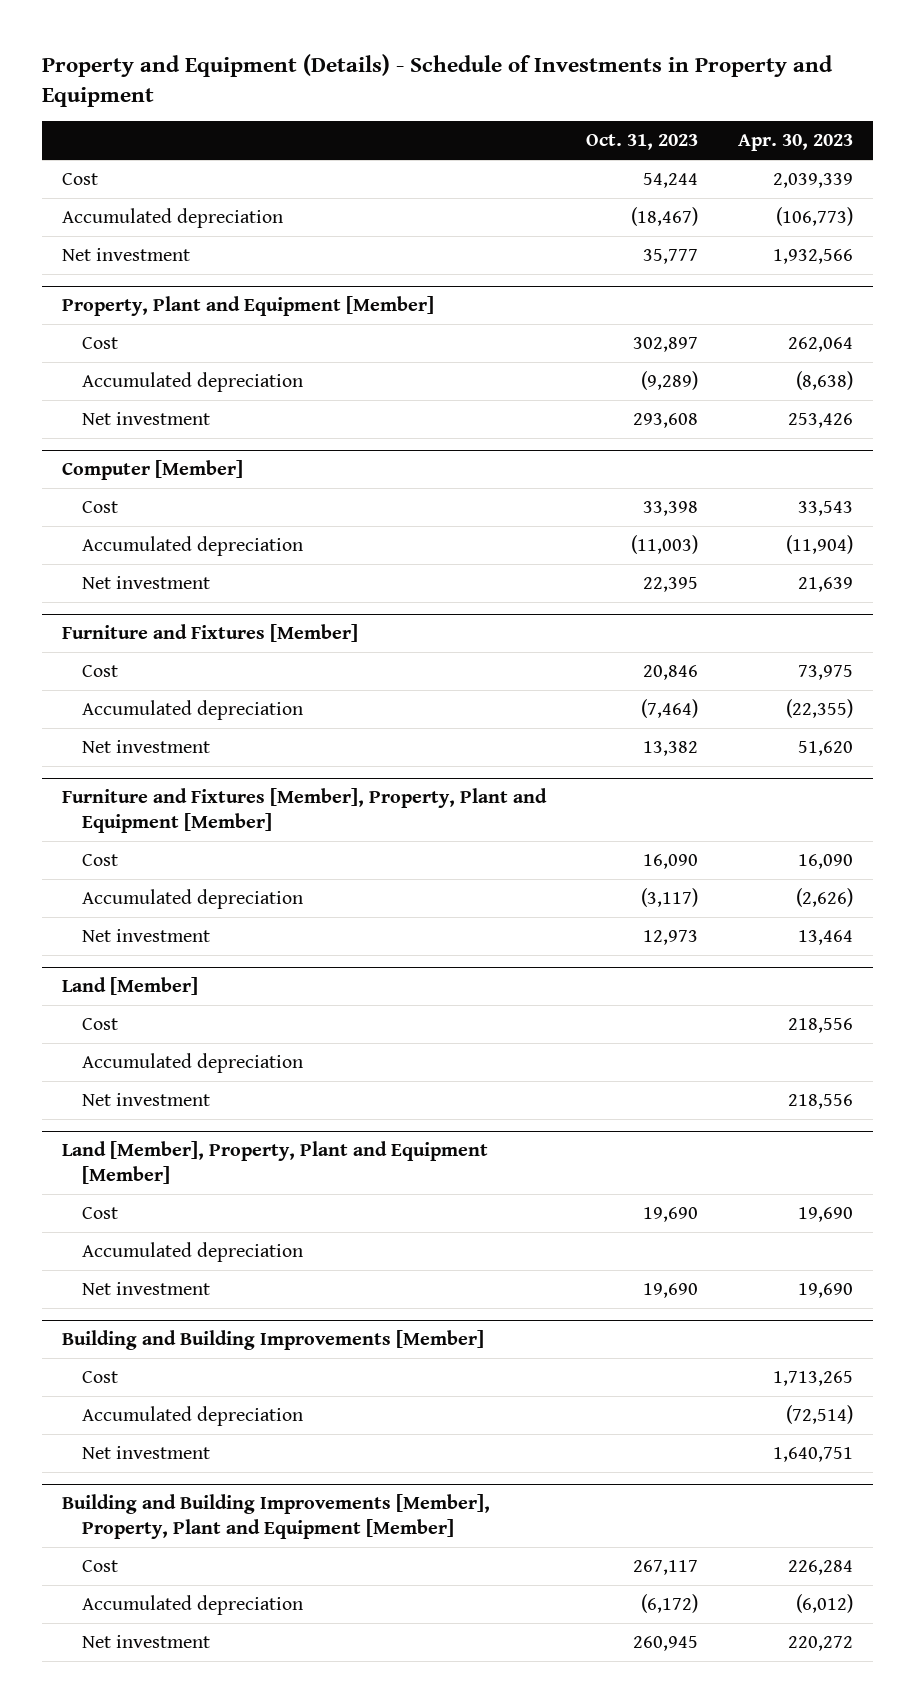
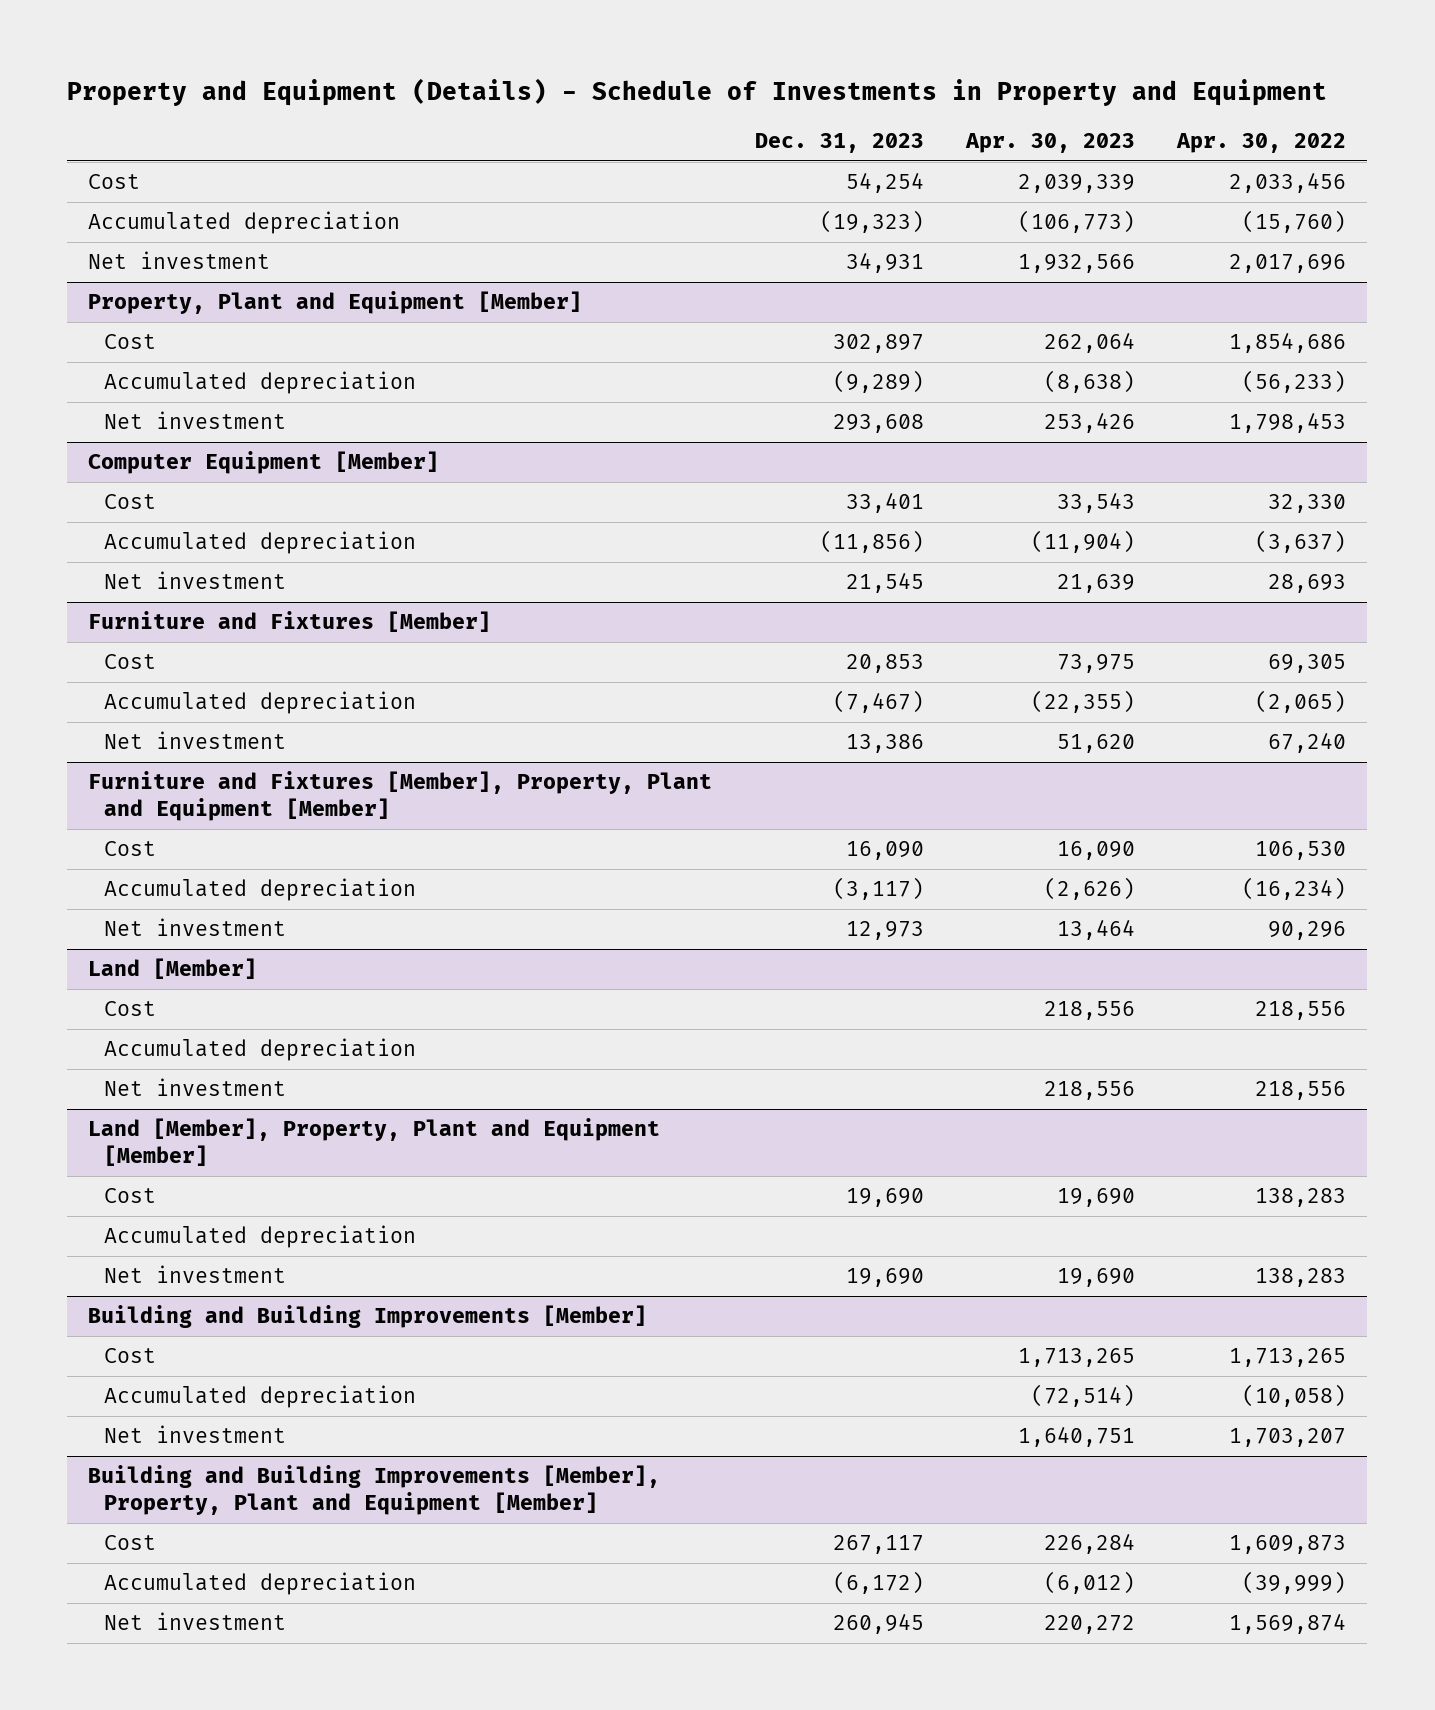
[585,134,698,151] Oct. 31, 2023 -> none
none -> [754,133,924,154] Dec. 31, 2023
none -> [1176,133,1347,154] Apr. 30, 2022
[61,460,243,481] Computer [Member] -> [88,451,440,475] Computer Equipment [Member]

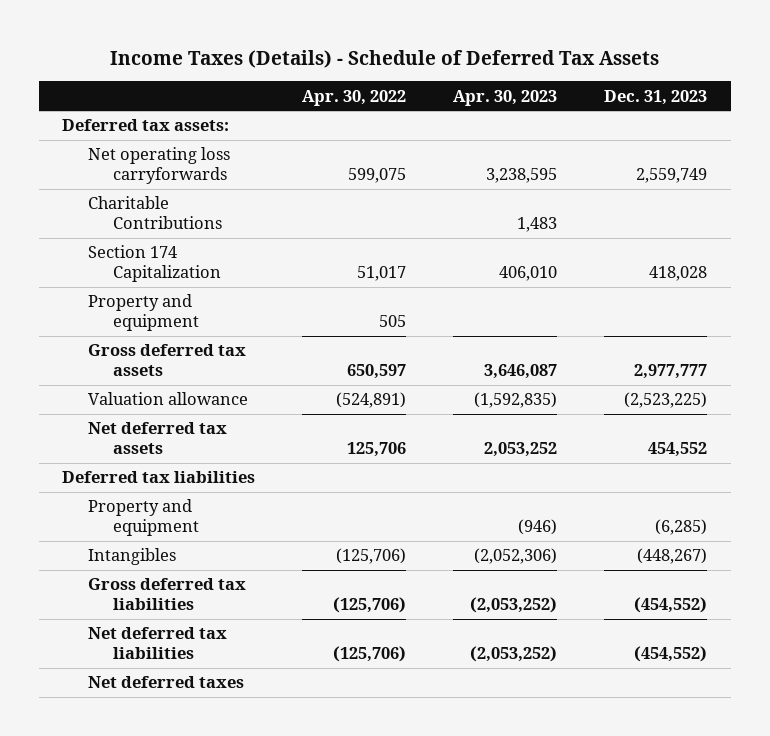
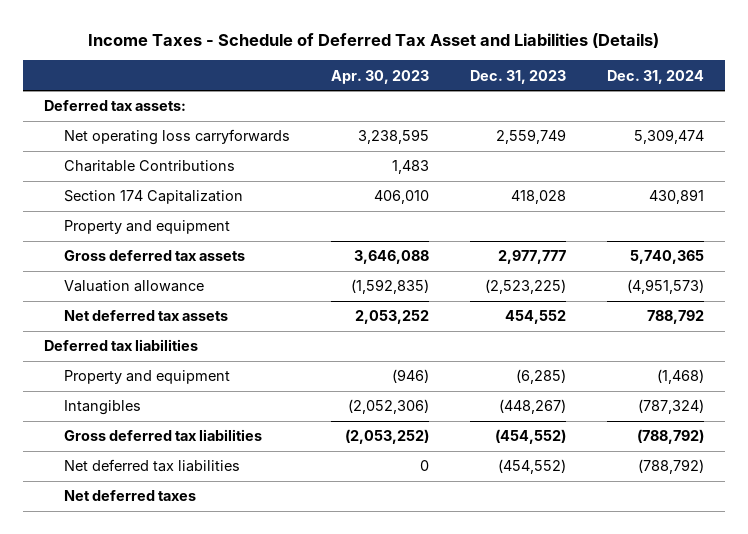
[109,49,659,68] Income Taxes (Details) - Schedule of Deferred Tax Assets -> [88,32,660,48] Income Taxes - Schedule of Deferred Tax Asset and Liabilities (Details)
[302,89,407,106] Apr. 30, 2022 -> none
none -> [607,69,705,84] Dec. 31, 2024
[484,364,558,380] 3,646,087 -> [353,250,429,265] 3,646,088
[470,646,558,663] (2,053,252) -> [419,460,429,472] 0

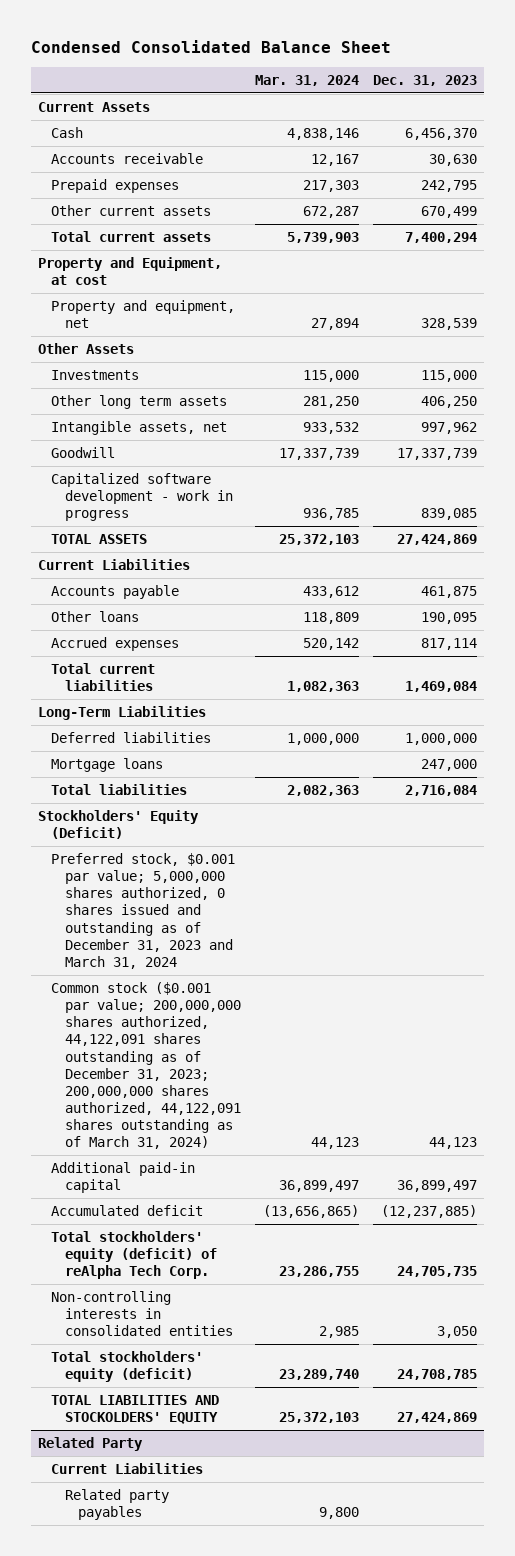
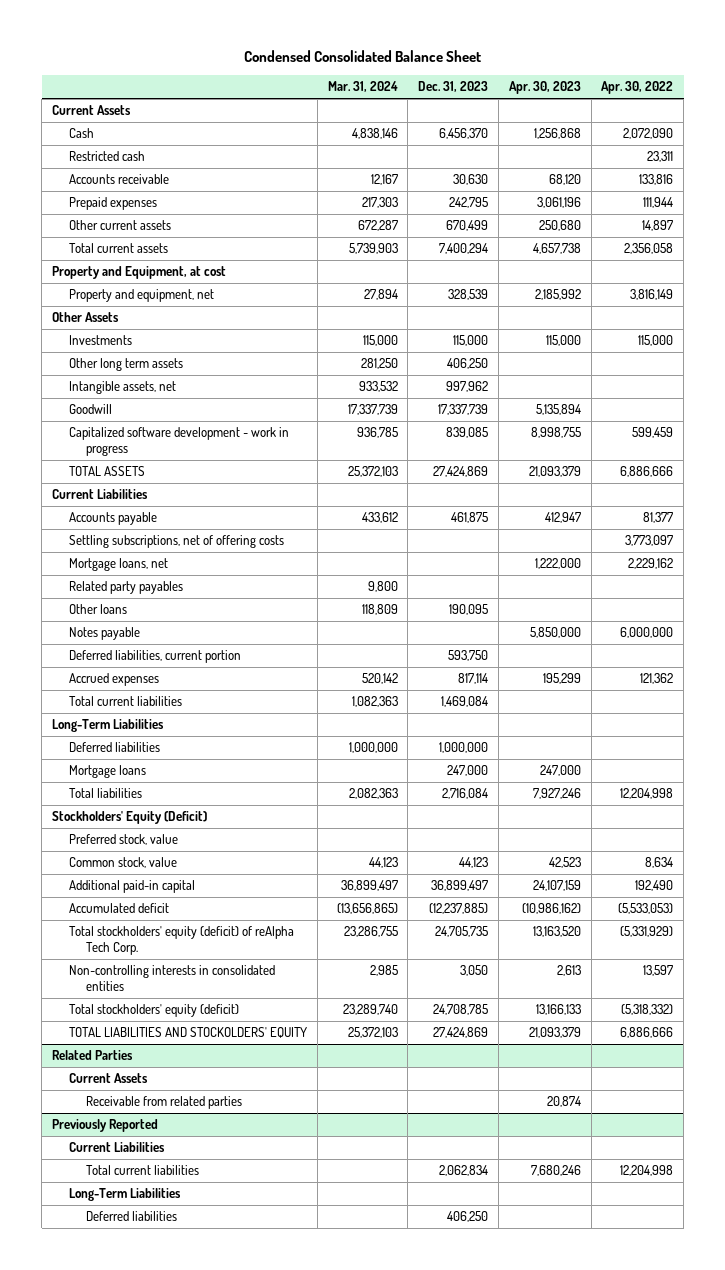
none -> [508,81,581,95] Apr. 30, 2023
none -> [601,81,674,95] Apr. 30, 2022
none -> [69,151,146,162] Restricted cash
none -> [69,535,285,549] Settling subscriptions, net of offering costs
none -> [69,558,169,572] Mortgage loans, net
none -> [69,581,184,595] Related party payables
none -> [69,627,141,641] Notes payable
none -> [69,650,242,664] Deferred liabilities, current portion
[51,853,236,969] Preferred stock, $0.001 par value; 5,000,000 shares authorized, 0 shares issued and outstanding as of December 31, 2023 and March 31, 2024 -> [69,834,179,846] Preferred stock, value
[51,982,241,1149] Common stock ($0.001 par value; 200,000,000 shares authorized, 44,122,091 shares outstanding as of December 31, 2023; 200,000,000 shares authorized, 44,122,091 shares outstanding as of March 31, 2024) -> [69,857,178,869] Common stock, value
[37,1437,143,1452] Related Party -> [52,1050,134,1061] Related Parties
none -> [69,1073,149,1084] Current Assets
none -> [86,1096,243,1110] Receivable from related parties
none -> [52,1119,159,1133] Previously Reported
[64,1489,169,1521] Related party payables -> none
none -> [86,1165,200,1176] Total current liabilities
none -> [69,1188,182,1202] Long-Term Liabilities
none -> [86,1211,178,1222] Deferred liabilities

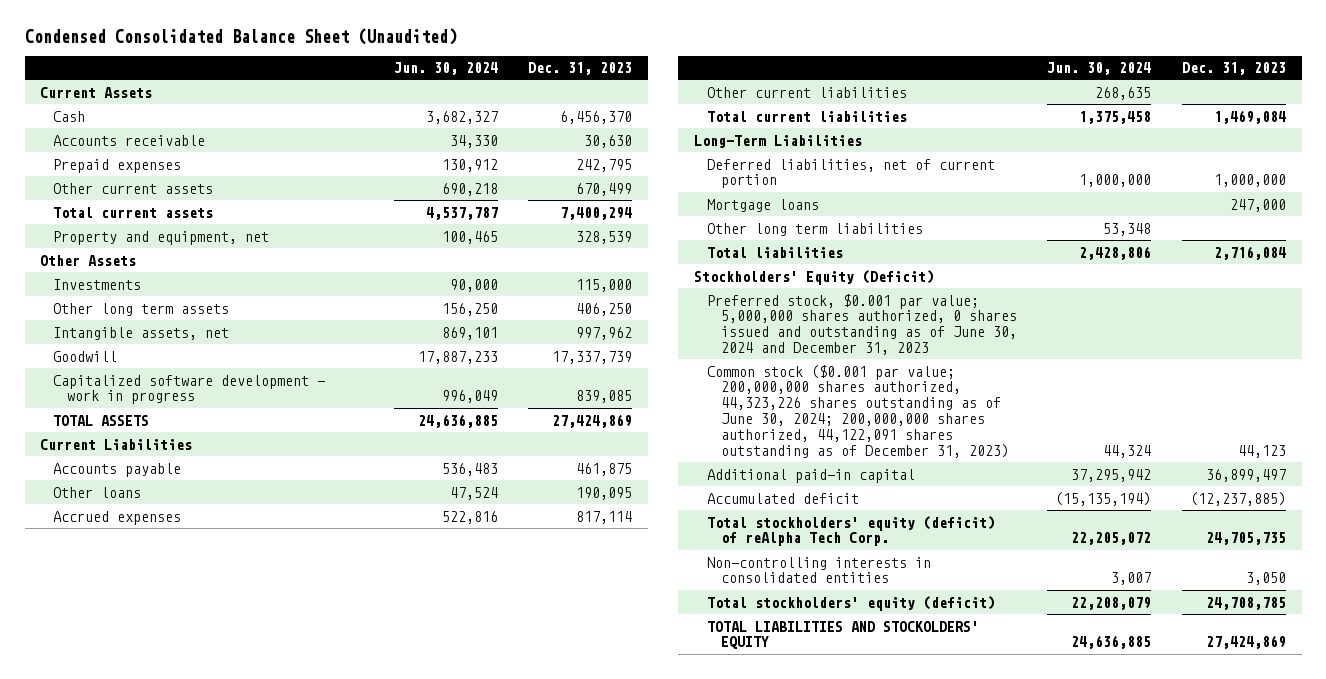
[243,50,481,63] Condensed Consolidated Balance Sheet -> [24,28,457,46] Condensed Consolidated Balance Sheet (Unaudited)
[327,81,398,93] Mar. 31, 2024 -> none
[508,81,581,95] Apr. 30, 2023 -> none
[601,81,674,95] Apr. 30, 2022 -> none
none -> [393,62,498,76] Jun. 30, 2024
[69,151,146,162] Restricted cash -> none
[52,266,227,280] Property and Equipment, at cost -> none
[69,535,285,549] Settling subscriptions, net of offering costs -> none
[69,558,169,572] Mortgage loans, net -> none
[69,581,184,595] Related party payables -> none
[69,627,141,641] Notes payable -> none
[69,650,242,664] Deferred liabilities, current portion -> none
none -> [707,86,908,98] Other current liabilities
[69,742,161,753] Deferred liabilities -> none
none -> [707,158,996,189] Deferred liabilities, net of current portion
none -> [707,222,924,236] Other long term liabilities
[69,834,179,846] Preferred stock, value -> [707,293,1017,355] Preferred stock, $0.001 par value; 5,000,000 shares authorized, 0 shares issued and outstanding as of June 30, 2024 and December 31, 2023
[69,857,178,869] Common stock, value -> [707,364,1009,458] Common stock ($0.001 par value; 200,000,000 shares authorized, 44,323,226 shares outstanding as of June 30, 2024; 200,000,000 shares authorized, 44,122,091 shares outstanding as of December 31, 2023)
[52,1050,134,1061] Related Parties -> none
[69,1073,149,1084] Current Assets -> none
[86,1096,243,1110] Receivable from related parties -> none
[52,1119,159,1133] Previously Reported -> none
[69,1142,166,1153] Current Liabilities -> none
[86,1165,200,1176] Total current liabilities -> none
[69,1188,182,1202] Long-Term Liabilities -> none
[86,1211,178,1222] Deferred liabilities -> none

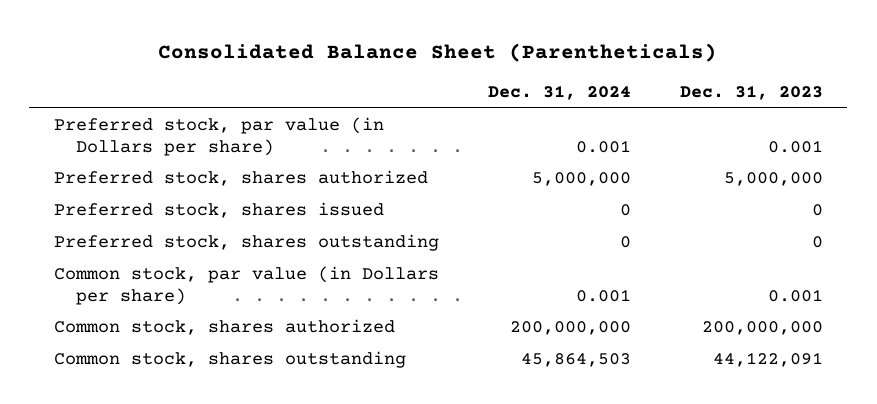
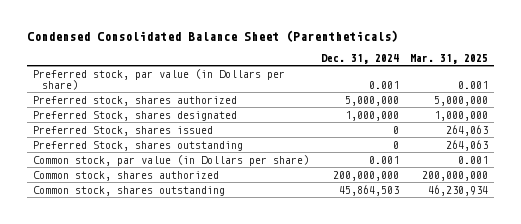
[158,42,718,62] Consolidated Balance Sheet (Parentheticals) -> [27,30,399,43] Condensed Consolidated Balance Sheet (Parentheticals)
[679,85,823,101] Dec. 31, 2023 -> none
none -> [409,53,488,64] Mar. 31, 2025
none -> [33,110,238,121] Preferred Stock, shares designated
[53,202,384,219] Preferred stock, shares issued -> [33,125,214,136] Preferred Stock, shares issued
[53,234,439,252] Preferred stock, shares outstanding -> [33,140,244,151] Preferred Stock, shares outstanding

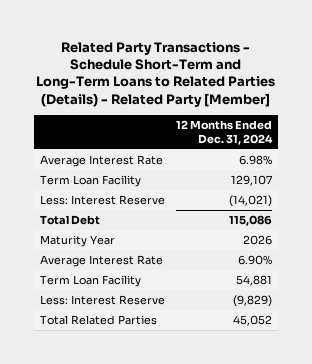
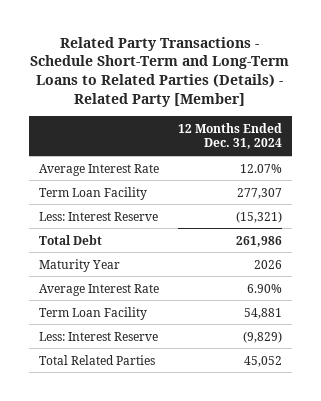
[239,154,273,165] 6.98% -> [239,163,282,173] 12.07%
[231,174,273,186] 129,107 -> [236,187,282,199] 277,307
[229,194,273,207] (14,021) -> [235,210,282,223] (15,321)
[229,214,273,226] 115,086 -> [235,235,282,247] 261,986

